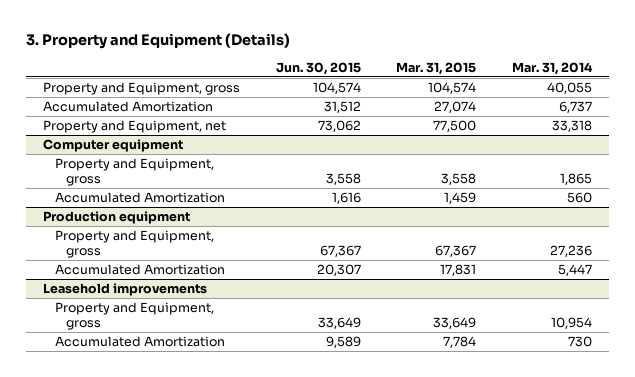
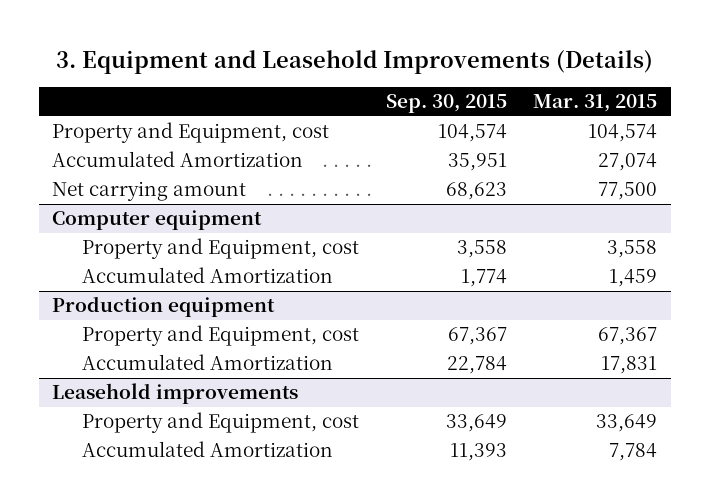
[25,33,290,50] 3. Property and Equipment (Details) -> [55,50,653,75] 3. Equipment and Leasehold Improvements (Details)
[275,61,361,75] Jun. 30, 2015 -> none
[511,61,593,75] Mar. 31, 2014 -> none
none -> [385,94,507,114] Sep. 30, 2015
[43,82,241,96] Property and Equipment, gross -> [52,122,330,144] Property and Equipment, cost
[43,120,227,134] Property and Equipment, net -> [52,181,247,202] Net carrying amount
[54,158,214,186] Property and Equipment, gross -> [81,238,359,260] Property and Equipment, cost
[54,230,214,258] Property and Equipment, gross -> [81,325,359,347] Property and Equipment, cost
[54,302,214,330] Property and Equipment, gross -> [81,412,359,434] Property and Equipment, cost

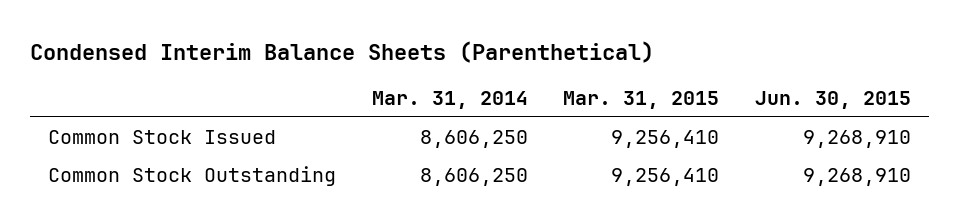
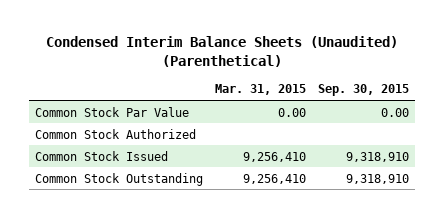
[29,40,654,63] Condensed Interim Balance Sheets (Parenthetical) -> [45,36,398,67] Condensed Interim Balance Sheets (Unaudited) (Parenthetical)
[371,91,528,110] Mar. 31, 2014 -> none
[755,91,912,110] Jun. 30, 2015 -> none
none -> [317,84,409,97] Sep. 30, 2015
none -> [34,106,189,117] Common Stock Par Value
none -> [34,128,196,139] Common Stock Authorized

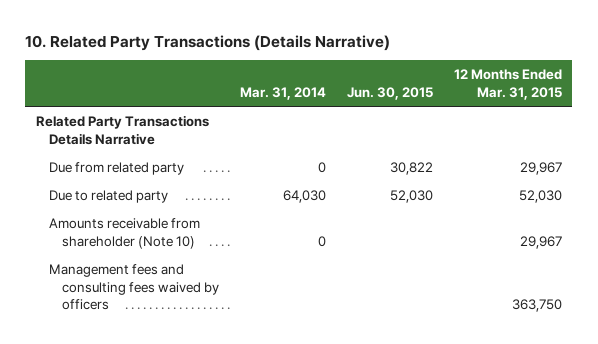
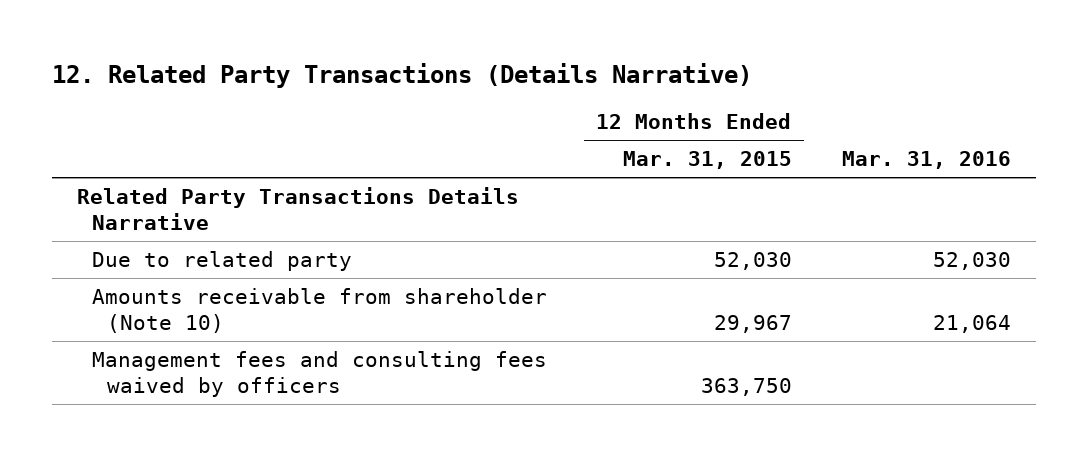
[25,34,391,51] 10. Related Party Transactions (Details Narrative) -> [51,63,752,89] 12. Related Party Transactions (Details Narrative)
[240,86,327,100] Mar. 31, 2014 -> none
[346,86,433,100] Jun. 30, 2015 -> none
none -> [841,151,1011,170] Mar. 31, 2016
[49,162,185,176] Due from related party -> none

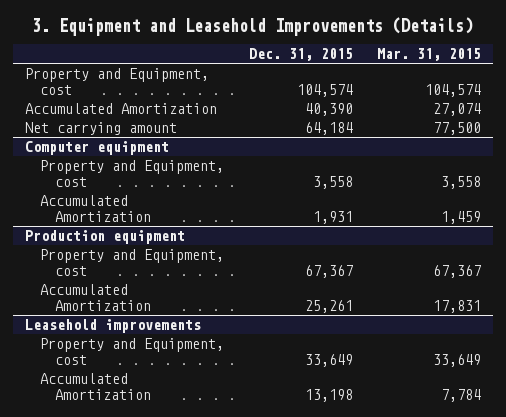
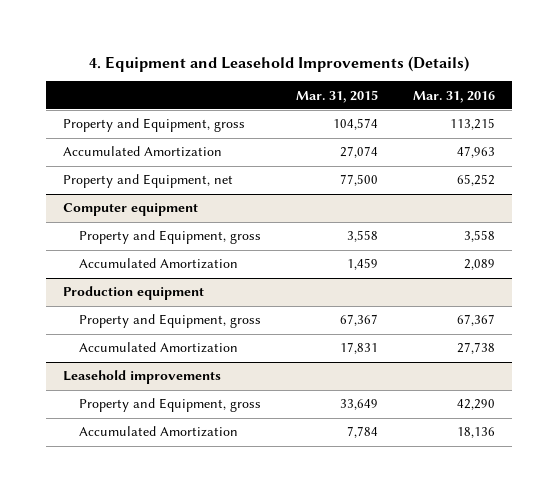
[32,17,474,37] 3. Equipment and Leasehold Improvements (Details) -> [89,55,470,72] 4. Equipment and Leasehold Improvements (Details)
[248,48,353,62] Dec. 31, 2015 -> none
none -> [412,90,495,103] Mar. 31, 2016
[25,68,210,95] Property and Equipment, cost -> [63,118,246,133] Property and Equipment, gross
[25,122,178,136] Net carrying amount -> [63,174,234,189] Property and Equipment, net
[40,160,225,187] Property and Equipment, cost -> [78,230,261,245] Property and Equipment, gross
[40,249,225,276] Property and Equipment, cost -> [78,314,261,329] Property and Equipment, gross
[40,338,225,365] Property and Equipment, cost -> [78,398,261,413] Property and Equipment, gross

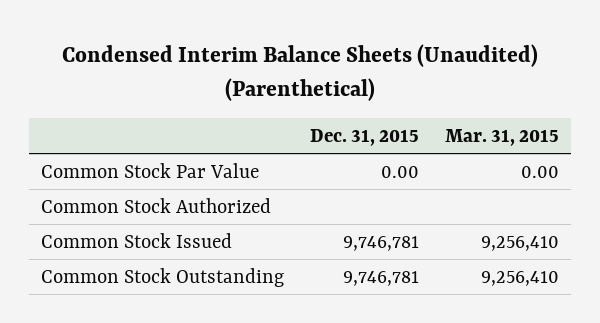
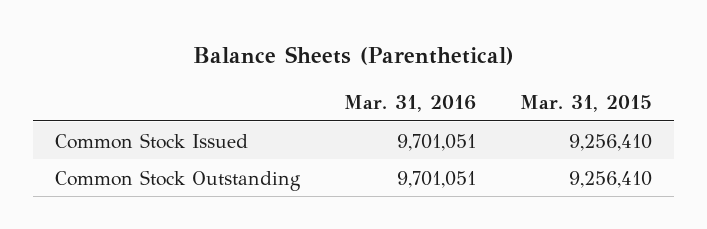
[61,44,538,102] Condensed Interim Balance Sheets (Unaudited) (Parenthetical) -> [193,46,515,66] Balance Sheets (Parenthetical)
[309,128,419,146] Dec. 31, 2015 -> none
none -> [343,94,476,112] Mar. 31, 2016
[41,162,260,178] Common Stock Par Value -> none
[41,197,272,213] Common Stock Authorized -> none

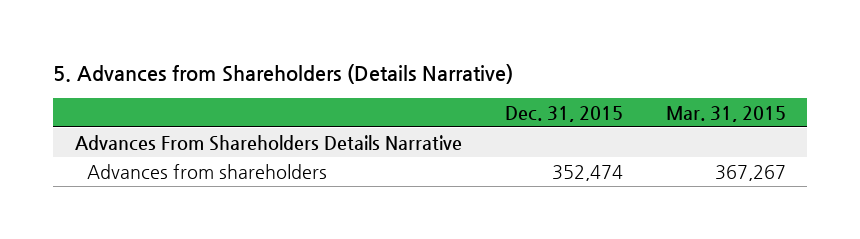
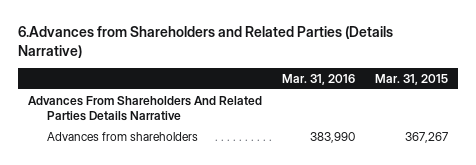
[53,64,514,85] 5. Advances from Shareholders (Details Narrative) -> [17,25,393,58] 6.Advances from Shareholders and Related Parties (Details Narrative)
[504,105,623,122] Dec. 31, 2015 -> none
none -> [281,73,355,85] Mar. 31, 2016
[74,134,462,151] Advances From Shareholders Details Narrative -> [27,95,262,121] Advances From Shareholders And Related Parties Details Narrative

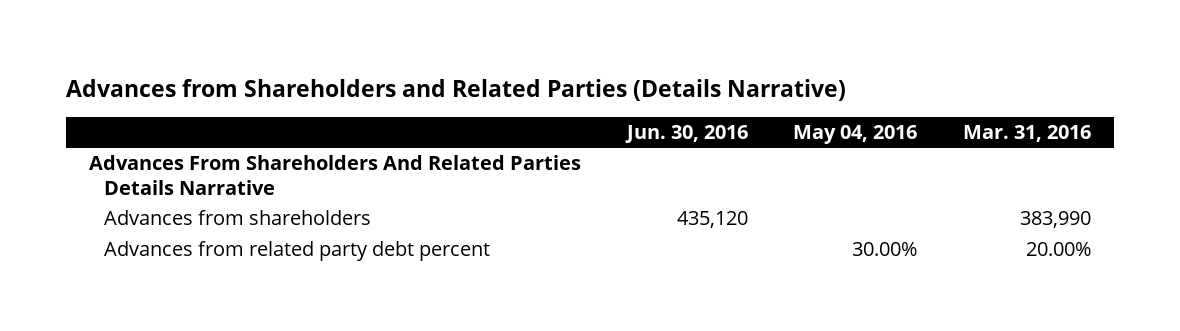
[17,25,393,58] 6.Advances from Shareholders and Related Parties (Details Narrative) -> [66,78,847,101] Advances from Shareholders and Related Parties (Details Narrative)
[374,73,448,85] Mar. 31, 2015 -> none
none -> [624,124,748,143] Jun. 30, 2016
none -> [793,124,918,144] May 04, 2016
none -> [104,241,491,262] Advances from related party debt percent

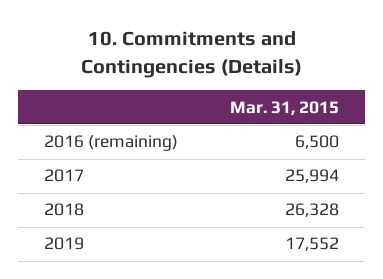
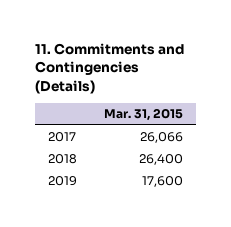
[80,31,302,78] 10. Commitments and Contingencies (Details) -> [34,42,184,94] 11. Commitments and Contingencies (Details)
[44,135,179,152] 2016 (remaining) -> none
[285,169,340,184] 25,994 -> [139,132,183,144] 26,066
[285,203,340,218] 26,328 -> [138,154,183,166] 26,400
[285,237,340,252] 17,552 -> [141,176,183,188] 17,600

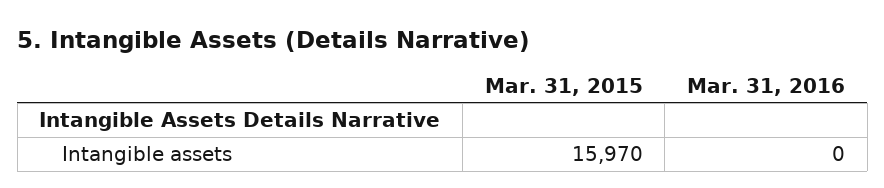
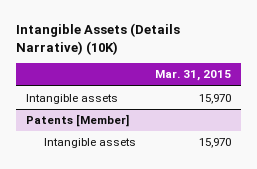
[17,31,531,54] 5. Intangible Assets (Details Narrative) -> [16,23,181,55] Intangible Assets (Details Narrative) (10K)
[687,77,846,96] Mar. 31, 2016 -> none
[39,112,441,132] Intangible Assets Details Narrative -> none
none -> [26,114,130,128] Patents [Member]
none -> [43,138,136,149] Intangible assets

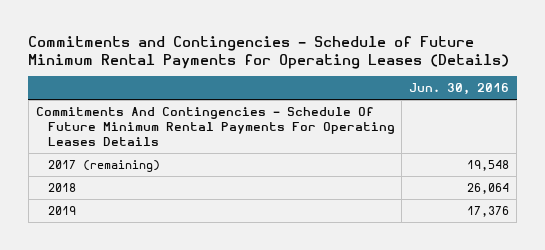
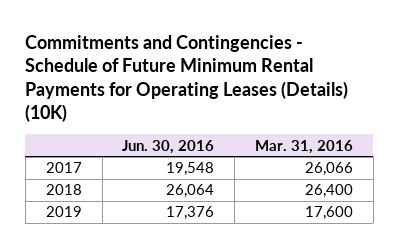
[28,35,510,69] Commitments and Contingencies - Schedule of Future Minimum Rental Payments for Operating Leases (Details) -> [25,34,349,123] Commitments and Contingencies - Schedule of Future Minimum Rental Payments for Operating Leases (Details) (10K)
none -> [254,139,353,154] Mar. 31, 2016
[35,106,395,146] Commitments And Contingencies - Schedule Of Future Minimum Rental Payments For Operating Leases Details -> none
[47,159,160,172] 2017 (remaining) -> [45,162,82,174] 2017

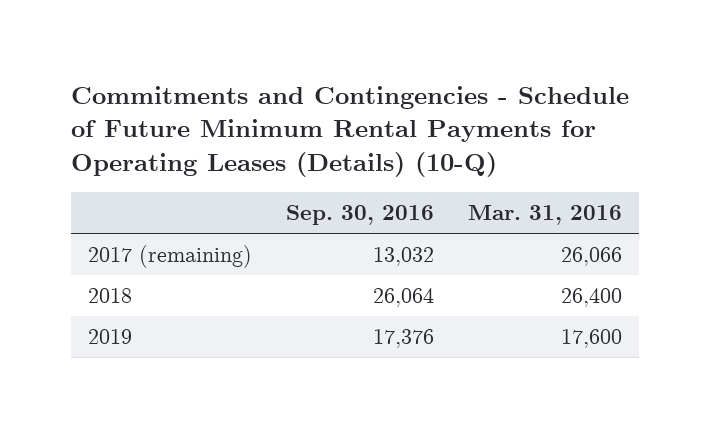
[25,34,349,123] Commitments and Contingencies - Schedule of Future Minimum Rental Payments for Operating Leases (Details) (10K) -> [71,86,630,177] Commitments and Contingencies - Schedule of Future Minimum Rental Payments for Operating Leases (Details) (10-Q)
[122,139,215,154] Jun. 30, 2016 -> none
none -> [286,204,435,225] Sep. 30, 2016
[45,162,82,174] 2017 -> [88,244,253,268] 2017 (remaining)

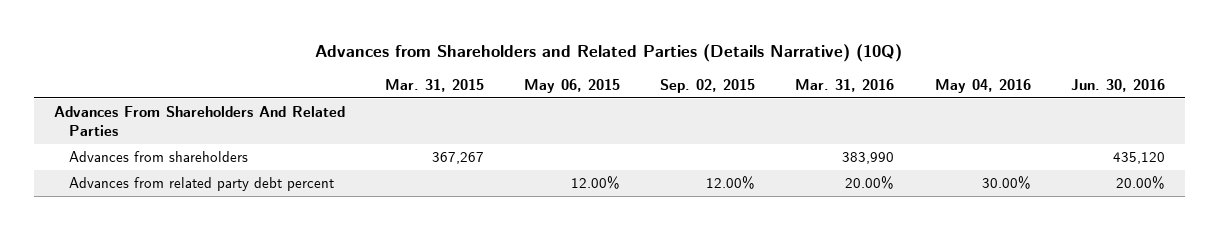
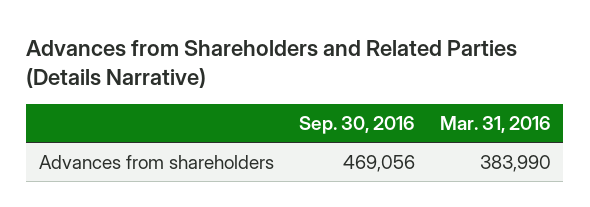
[315,43,903,62] Advances from Shareholders and Related Parties (Details Narrative) (10Q) -> [26,39,518,89] Advances from Shareholders and Related Parties (Details Narrative)
[384,78,484,92] Mar. 31, 2015 -> none
[524,78,621,93] May 06, 2015 -> none
[660,78,756,93] Sep. 02, 2015 -> none
[934,78,1031,93] May 04, 2016 -> none
[1070,78,1165,92] Jun. 30, 2016 -> none
none -> [298,116,415,135] Sep. 30, 2016
[53,106,345,137] Advances From Shareholders And Related Parties -> none
[68,177,334,192] Advances from related party debt percent -> none

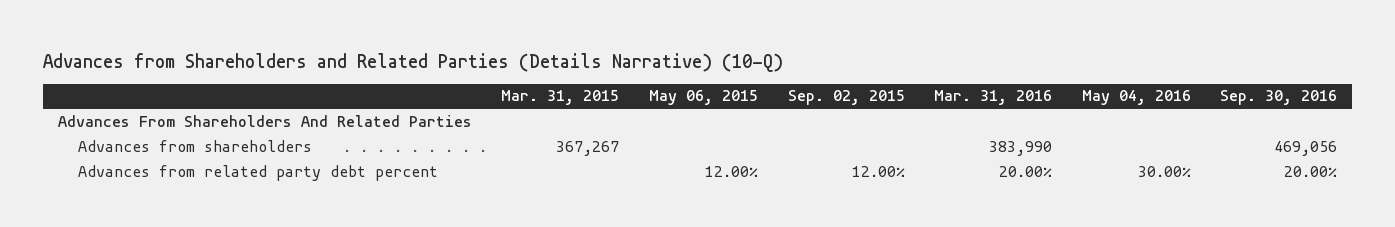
[26,39,518,89] Advances from Shareholders and Related Parties (Details Narrative) -> [42,52,783,72] Advances from Shareholders and Related Parties (Details Narrative) (10-Q)
none -> [501,90,620,106] Mar. 31, 2015
none -> [648,90,758,106] May 06, 2015
none -> [787,90,905,106] Sep. 02, 2015
none -> [1081,90,1191,106] May 04, 2016
none -> [57,114,472,127] Advances From Shareholders And Related Parties
none -> [78,164,439,181] Advances from related party debt percent

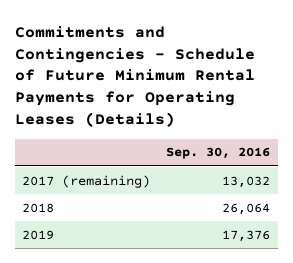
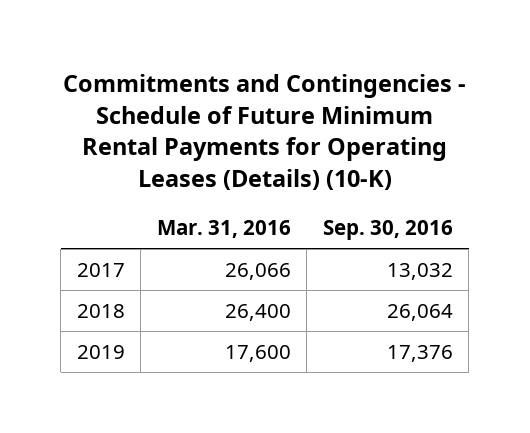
[14,25,255,128] Commitments and Contingencies - Schedule of Future Minimum Rental Payments for Operating Leases (Details) -> [62,74,466,190] Commitments and Contingencies - Schedule of Future Minimum Rental Payments for Operating Leases (Details) (10-K)
none -> [156,220,291,239] Mar. 31, 2016
[22,174,151,188] 2017 (remaining) -> [76,262,125,277] 2017

